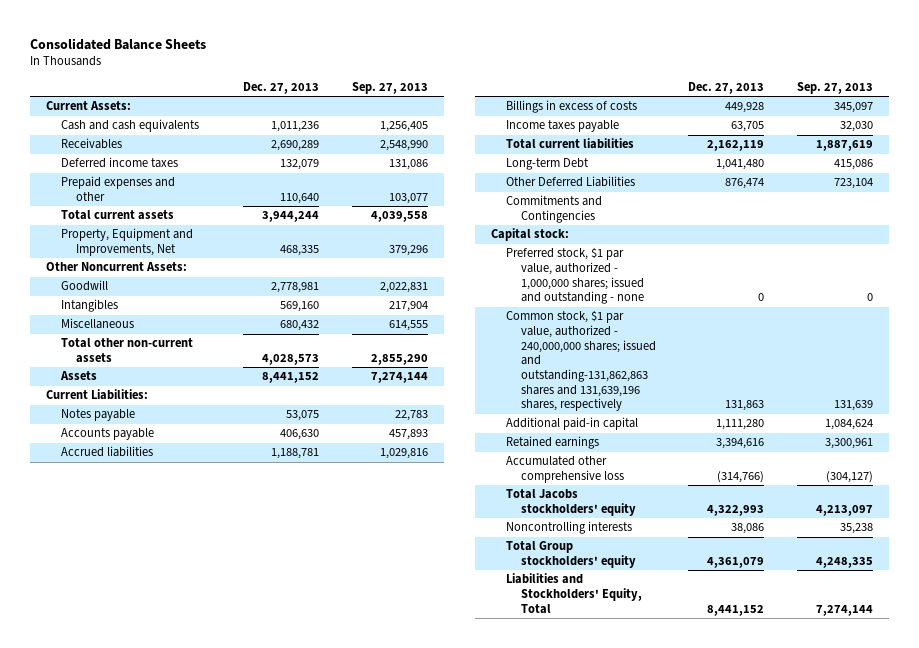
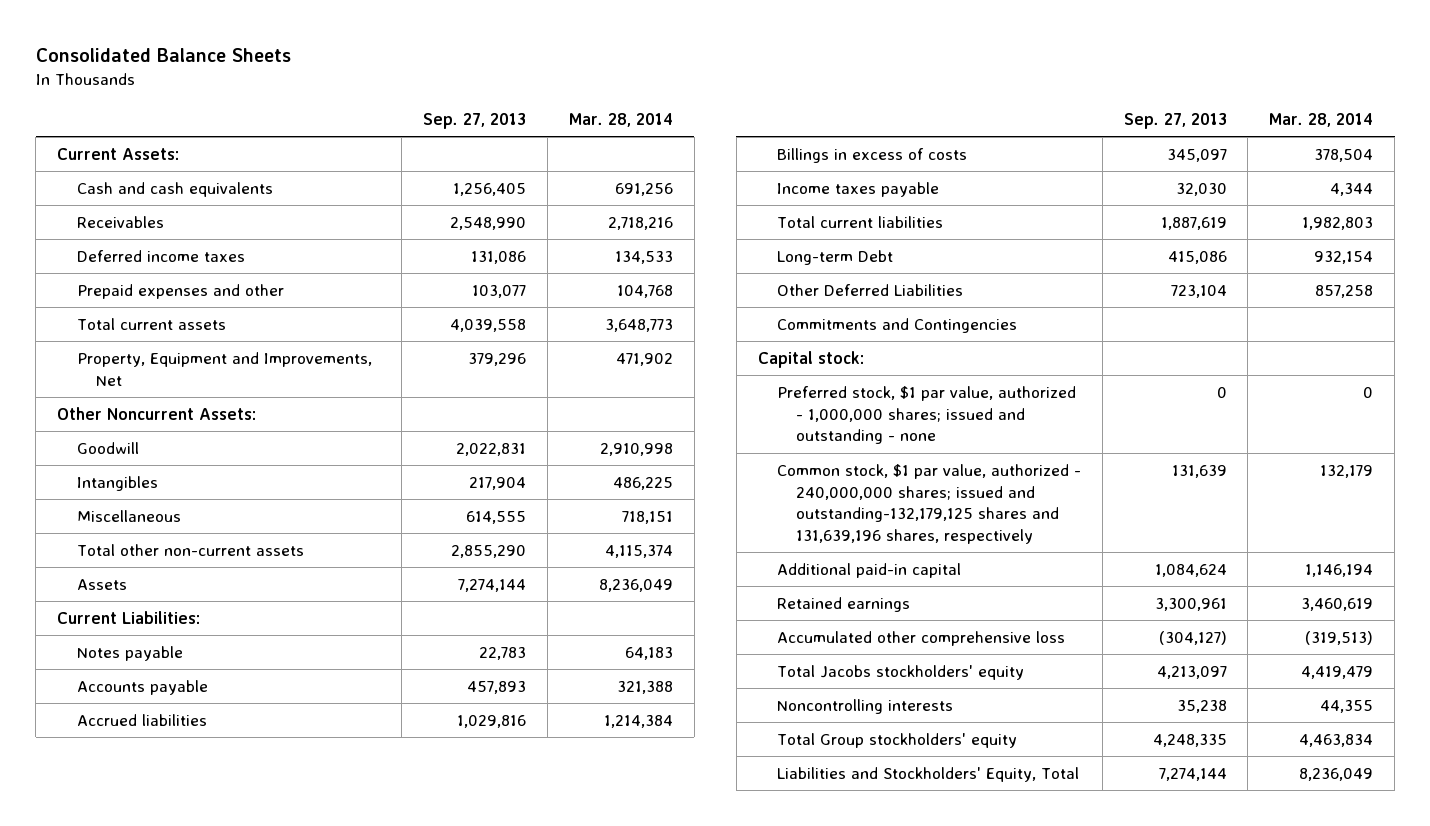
[243,82,320,95] Dec. 27, 2013 -> none
none -> [568,112,673,127] Mar. 28, 2014
[505,310,656,412] Common stock, $1 par value, authorized - 240,000,000 shares; issued and outstanding-131,862,863 shares and 131,639,196 shares, respectively -> [776,463,1081,544] Common stock, $1 par value, authorized - 240,000,000 shares; issued and outstanding-132,179,125 shares and 131,639,196 shares, respectively

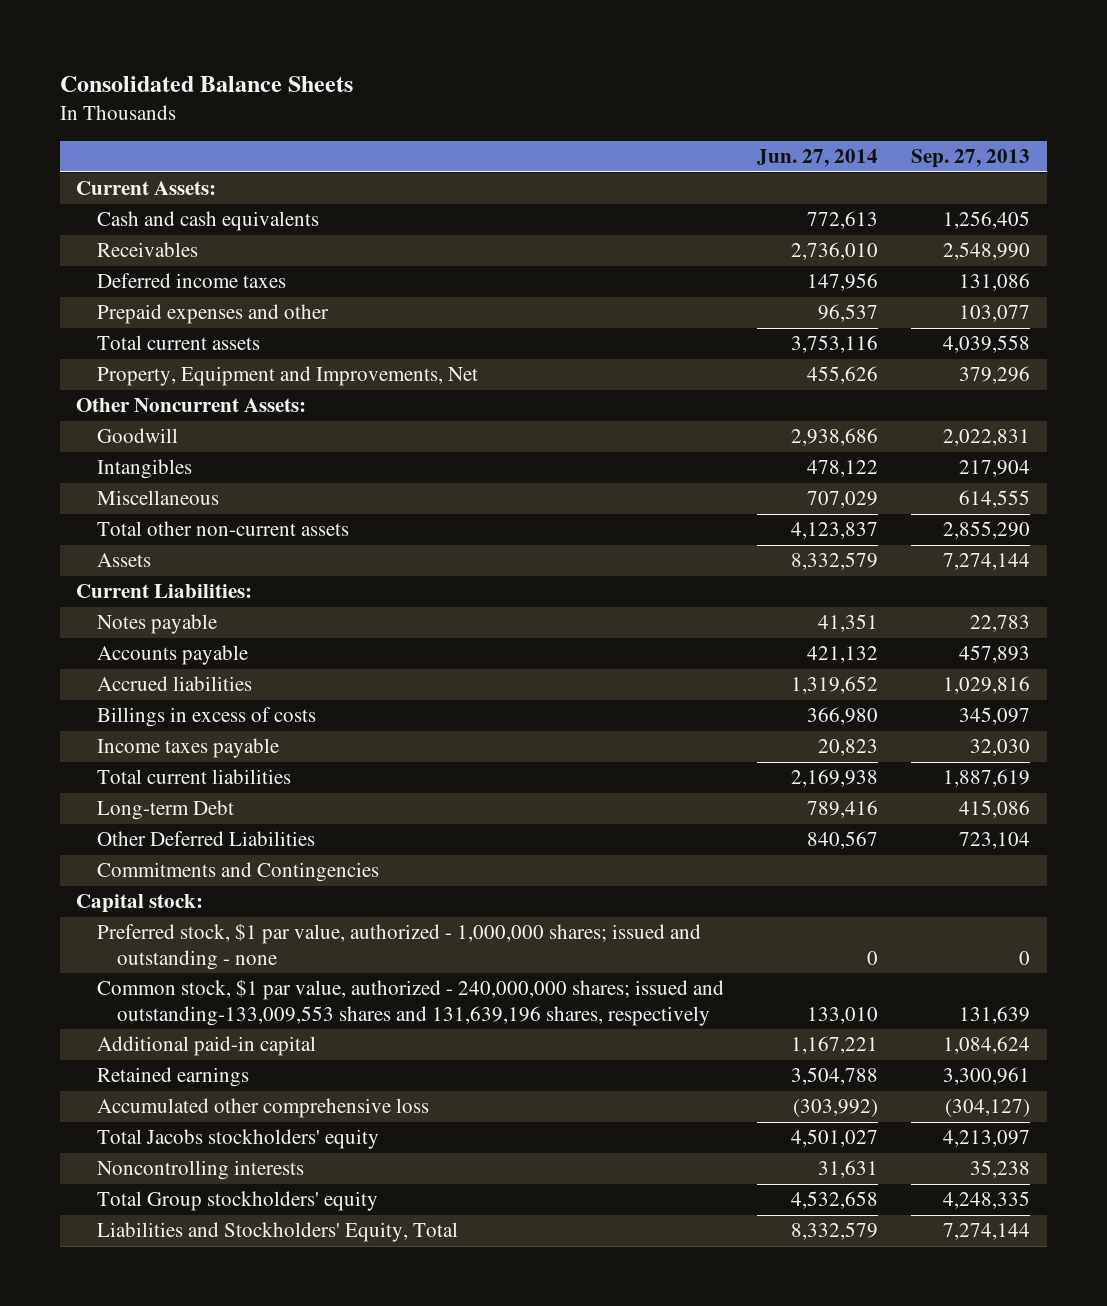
[568,112,673,127] Mar. 28, 2014 -> none
none -> [757,148,879,167] Jun. 27, 2014
[776,463,1081,544] Common stock, $1 par value, authorized - 240,000,000 shares; issued and outstanding-132,179,125 shares and 131,639,196 shares, respectively -> [96,979,724,1026] Common stock, $1 par value, authorized - 240,000,000 shares; issued and outstanding-133,009,553 shares and 131,639,196 shares, respectively

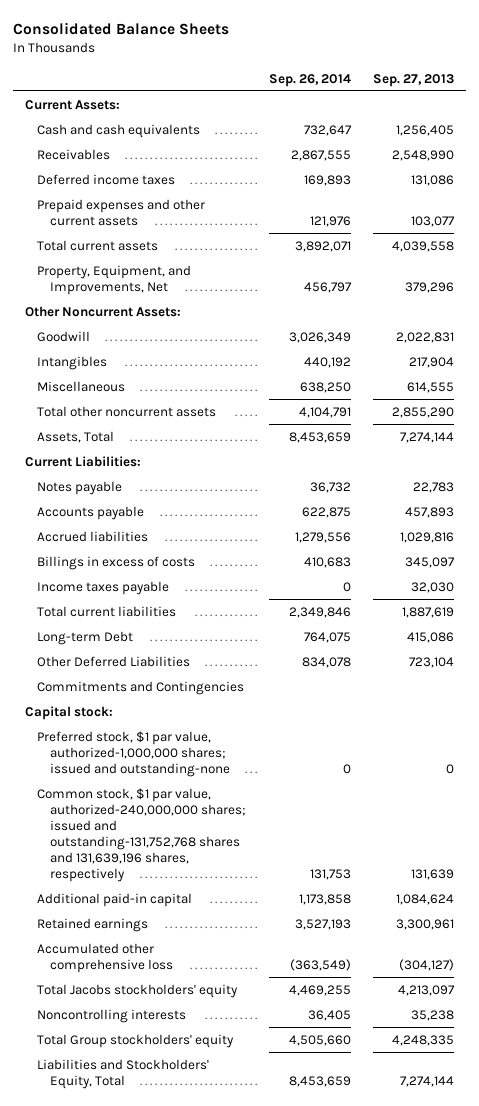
[757,148,879,167] Jun. 27, 2014 -> none
none -> [268,73,351,87] Sep. 26, 2014
[96,304,329,325] Prepaid expenses and other -> [37,198,206,226] Prepaid expenses and other current assets
[96,366,478,387] Property, Equipment and Improvements, Net -> [37,264,192,295] Property, Equipment, and Improvements, Net
[96,521,349,537] Total other non-current assets -> [37,405,217,417] Total other noncurrent assets
[96,553,151,568] Assets -> [37,430,115,443] Assets, Total
[96,923,701,970] Preferred stock, $1 par value, authorized - 1,000,000 shares; issued and outstanding - none -> [37,730,230,777] Preferred stock, $1 par value, authorized-1,000,000 shares; issued and outstanding-none
[96,979,724,1026] Common stock, $1 par value, authorized - 240,000,000 shares; issued and outstanding-133,009,553 shares and 131,639,196 shares, respectively -> [37,787,246,883] Common stock, $1 par value, authorized-240,000,000 shares; issued and outstanding-131,752,768 shares and 131,639,196 shares, respectively

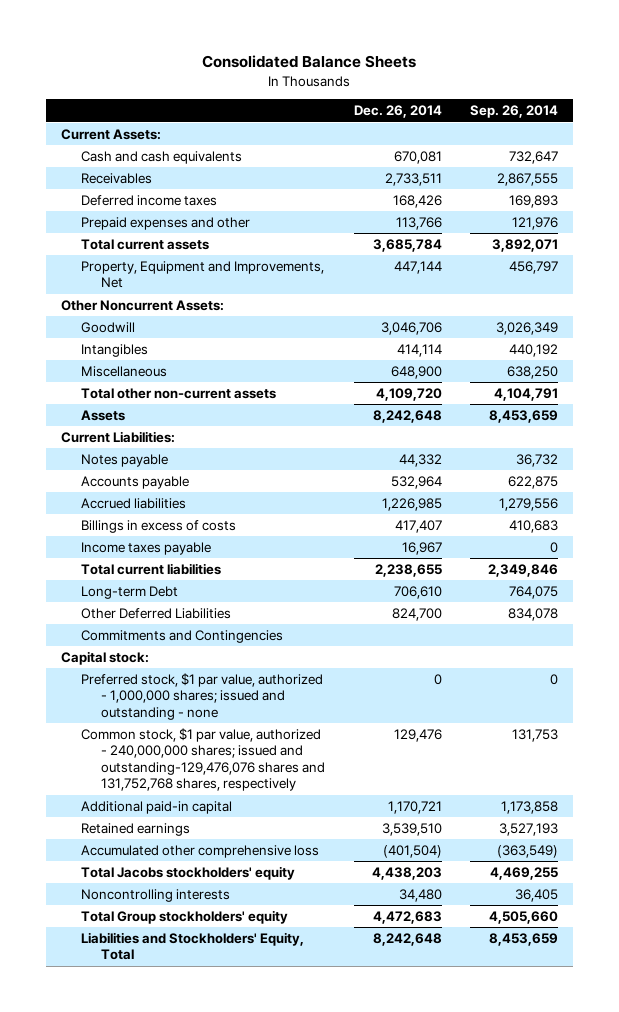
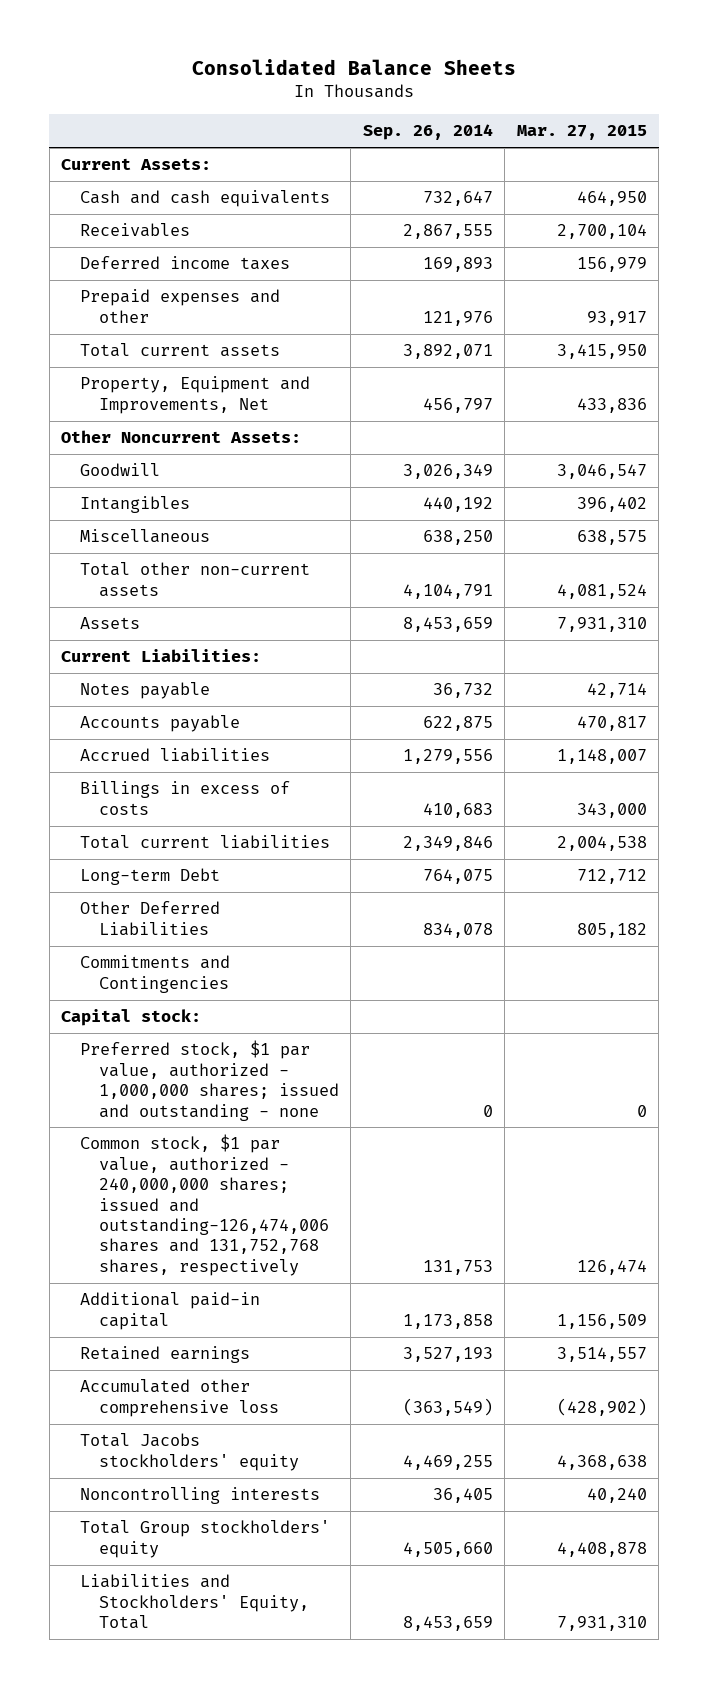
[353,105,442,119] Dec. 26, 2014 -> none
none -> [516,125,647,141] Mar. 27, 2015
[80,542,211,556] Income taxes payable -> none
[80,728,325,792] Common stock, $1 par value, authorized - 240,000,000 shares; issued and outstanding-129,476,076 shares and 131,752,768 shares, respectively -> [80,1134,329,1276] Common stock, $1 par value, authorized - 240,000,000 shares; issued and outstanding-126,474,006 shares and 131,752,768 shares, respectively

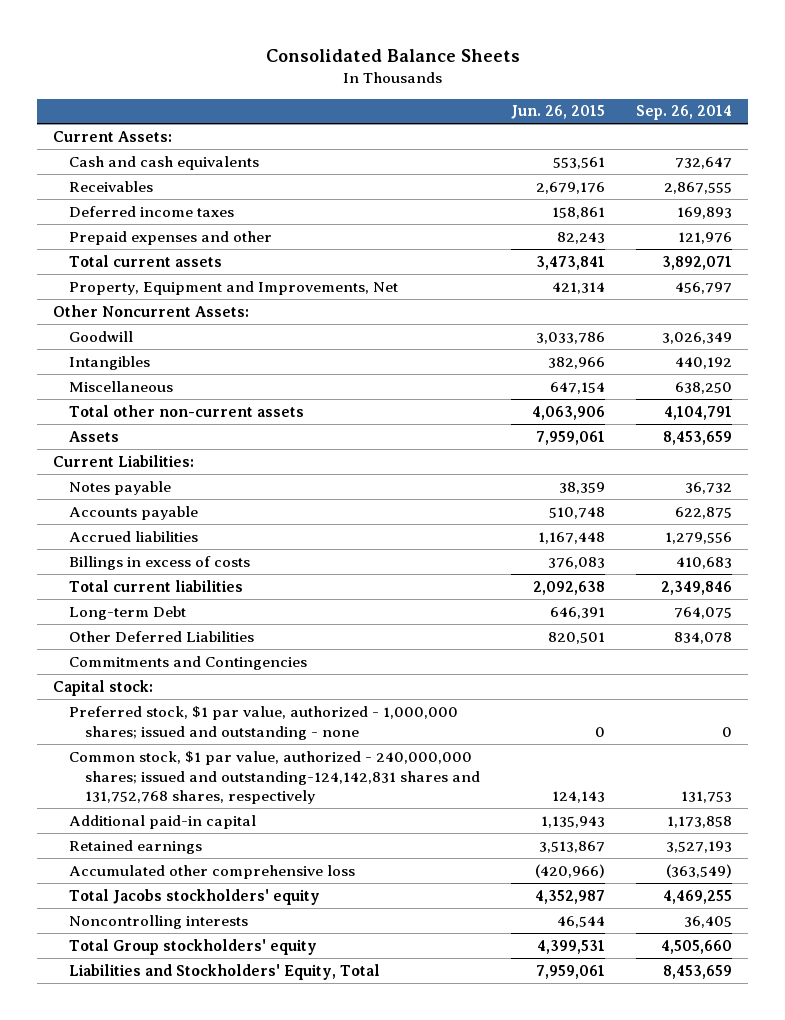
[516,125,647,141] Mar. 27, 2015 -> none
none -> [511,105,606,120] Jun. 26, 2015
[80,1134,329,1276] Common stock, $1 par value, authorized - 240,000,000 shares; issued and outstanding-126,474,006 shares and 131,752,768 shares, respectively -> [69,750,481,805] Common stock, $1 par value, authorized - 240,000,000 shares; issued and outstanding-124,142,831 shares and 131,752,768 shares, respectively

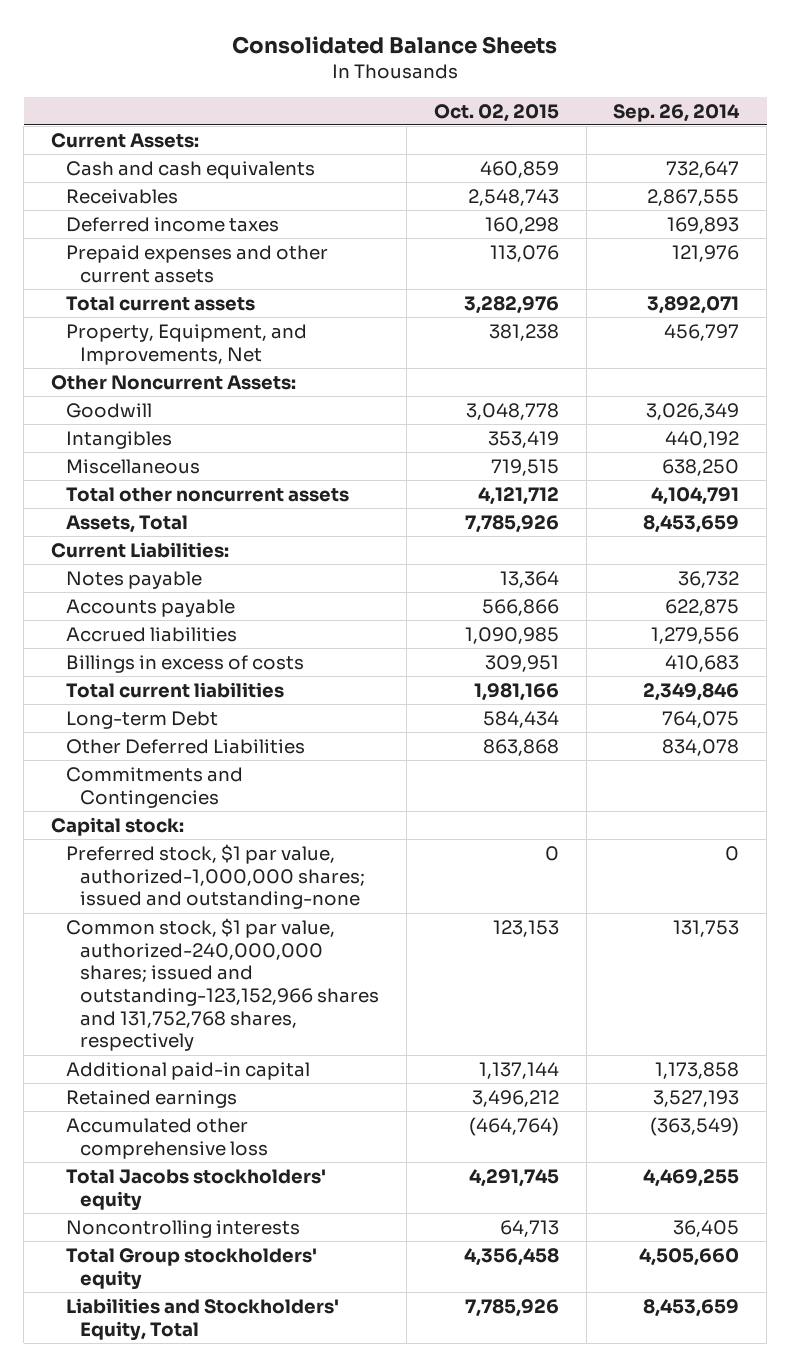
[511,105,606,120] Jun. 26, 2015 -> none
none -> [433,103,559,122] Oct. 02, 2015
[69,230,273,245] Prepaid expenses and other -> [65,244,328,283] Prepaid expenses and other current assets
[69,280,399,295] Property, Equipment and Improvements, Net -> [65,323,307,365] Property, Equipment, and Improvements, Net
[69,404,305,417] Total other non-current assets -> [65,486,349,502] Total other noncurrent assets
[69,430,120,442] Assets -> [65,514,188,533] Assets, Total
[69,705,459,740] Preferred stock, $1 par value, authorized - 1,000,000 shares; issued and outstanding - none -> [65,843,366,910] Preferred stock, $1 par value, authorized-1,000,000 shares; issued and outstanding-none
[69,750,481,805] Common stock, $1 par value, authorized - 240,000,000 shares; issued and outstanding-124,142,831 shares and 131,752,768 shares, respectively -> [65,917,380,1052] Common stock, $1 par value, authorized-240,000,000 shares; issued and outstanding-123,152,966 shares and 131,752,768 shares, respectively

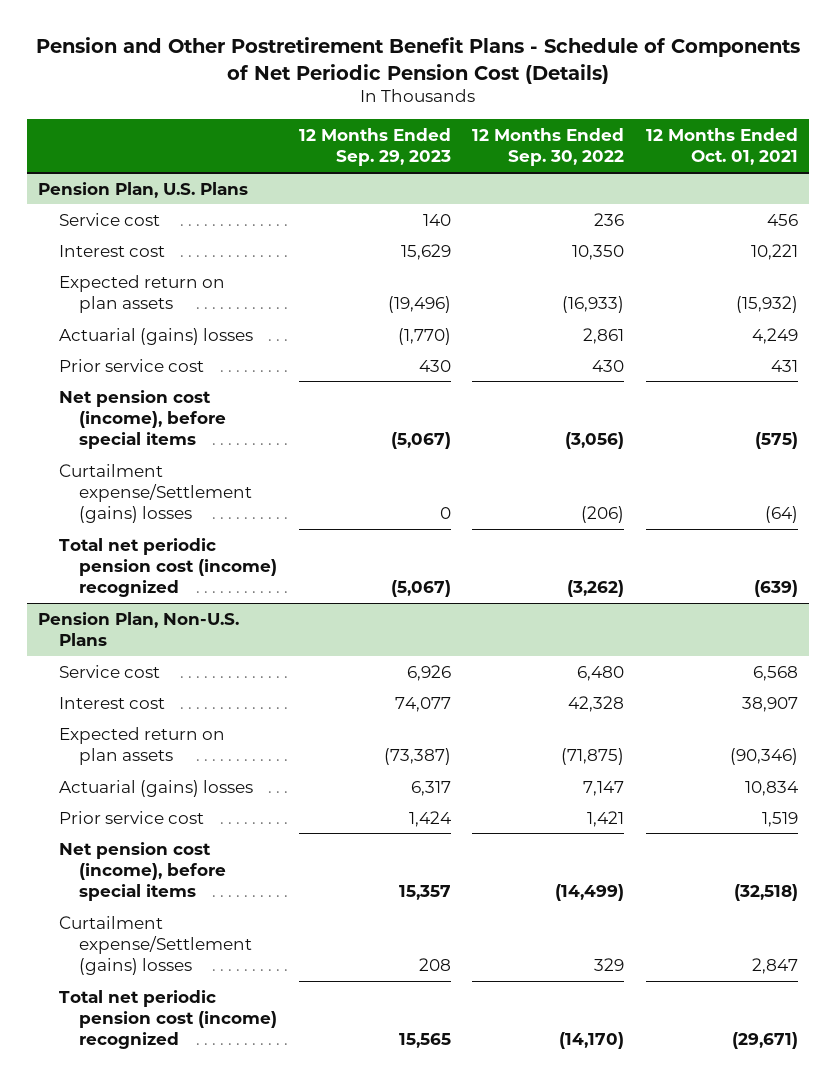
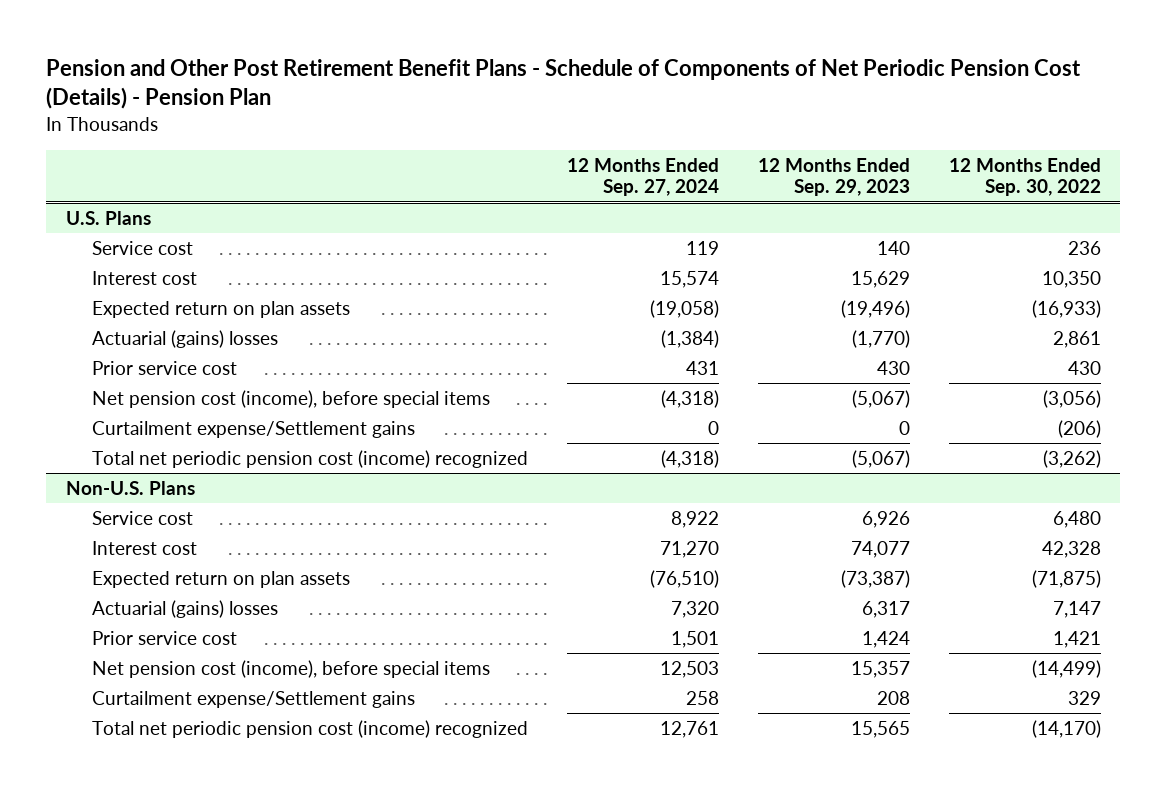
[36,37,801,84] Pension and Other Postretirement Benefit Plans - Schedule of Components of Net Periodic Pension Cost (Details) -> [46,58,1082,110] Pension and Other Post Retirement Benefit Plans - Schedule of Components of Net Periodic Pension Cost (Details) - Pension Plan
[646,127,799,166] 12 Months Ended Oct. 01, 2021 -> none
none -> [566,157,719,197] 12 Months Ended Sep. 27, 2024
[38,181,249,198] Pension Plan, U.S. Plans -> [65,210,151,225] U.S. Plans
[58,463,253,524] Curtailment expense/Settlement (gains) losses -> [92,420,416,438] Curtailment expense/Settlement gains
[38,611,240,647] Pension Plan, Non-U.S. Plans -> [65,480,195,495] Non-U.S. Plans
[58,915,253,976] Curtailment expense/Settlement (gains) losses -> [92,690,416,708] Curtailment expense/Settlement gains

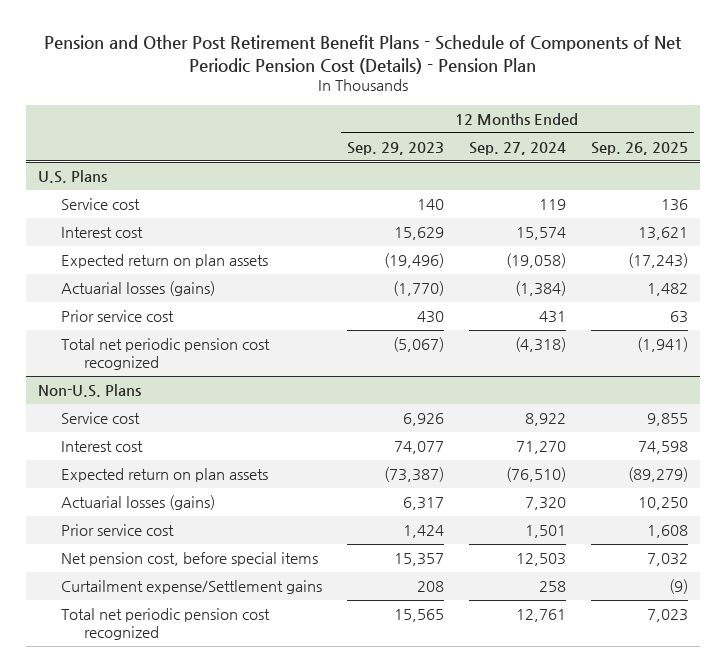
[948,157,1101,197] 12 Months Ended Sep. 30, 2022 -> none
none -> [590,141,688,155] Sep. 26, 2025
[92,329,279,348] Actuarial (gains) losses -> [61,281,216,297] Actuarial losses (gains)
[92,389,491,408] Net pension cost (income), before special items -> none
[92,420,416,438] Curtailment expense/Settlement gains -> none
[92,449,529,468] Total net periodic pension cost (income) recognized -> [61,338,271,370] Total net periodic pension cost recognized
[92,599,279,618] Actuarial (gains) losses -> [61,495,216,511] Actuarial losses (gains)
[92,659,491,678] Net pension cost (income), before special items -> [61,552,319,567] Net pension cost, before special items
[92,719,529,738] Total net periodic pension cost (income) recognized -> [61,608,271,640] Total net periodic pension cost recognized

